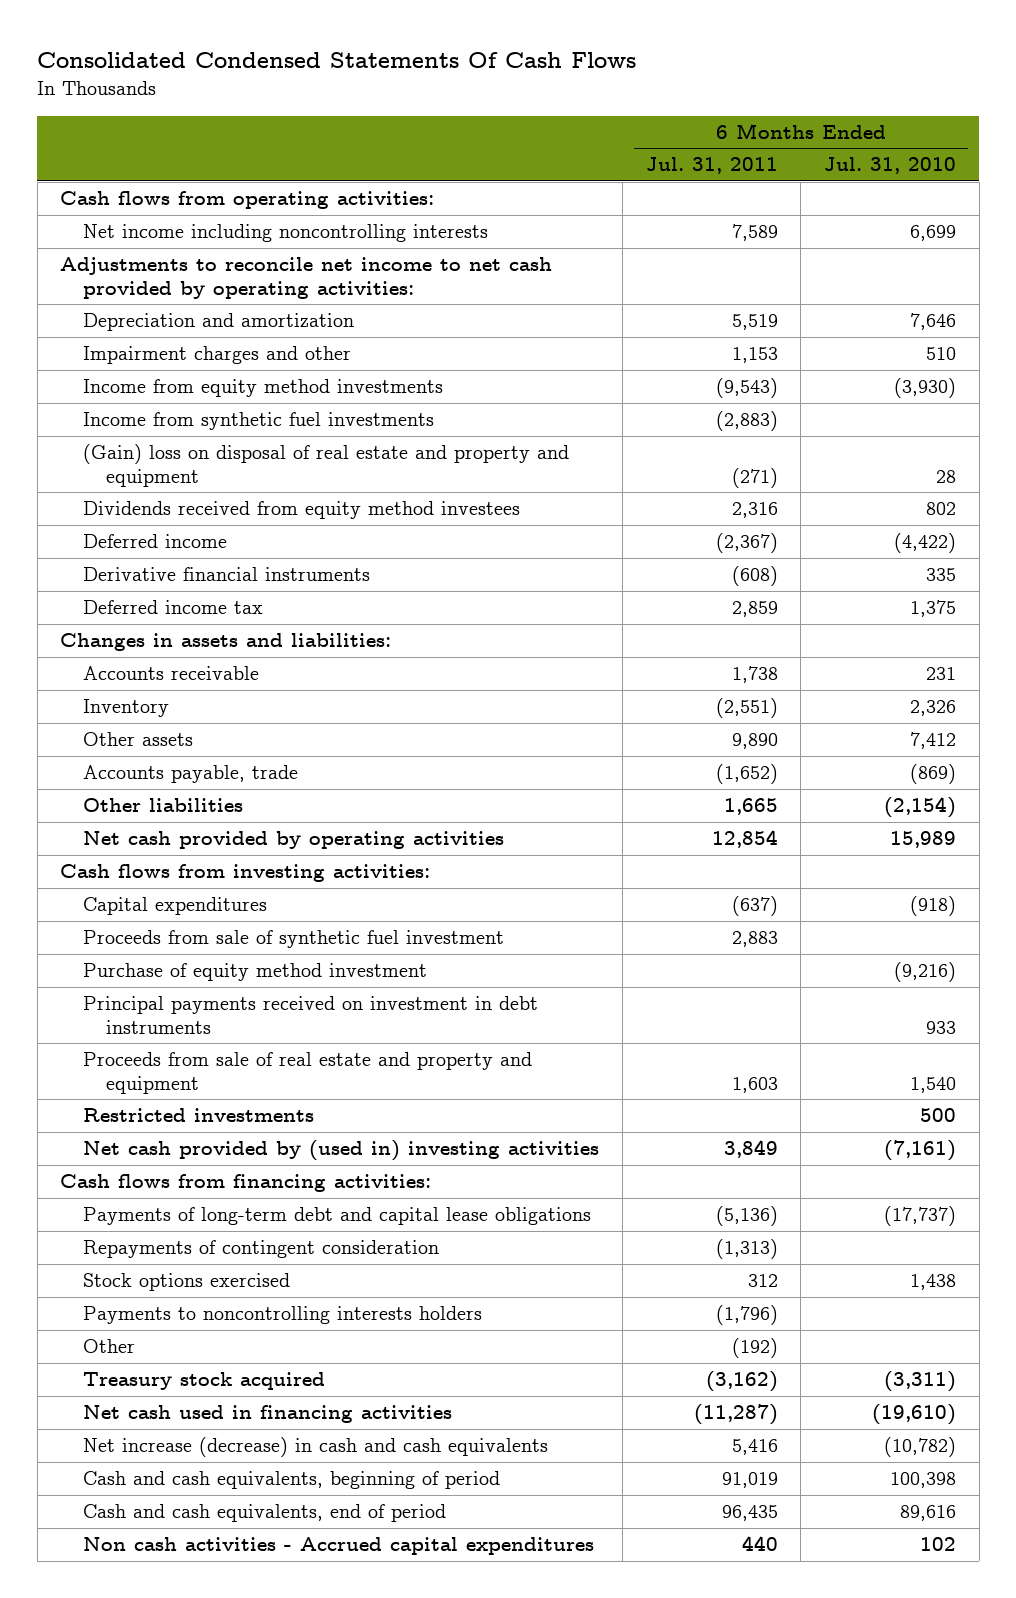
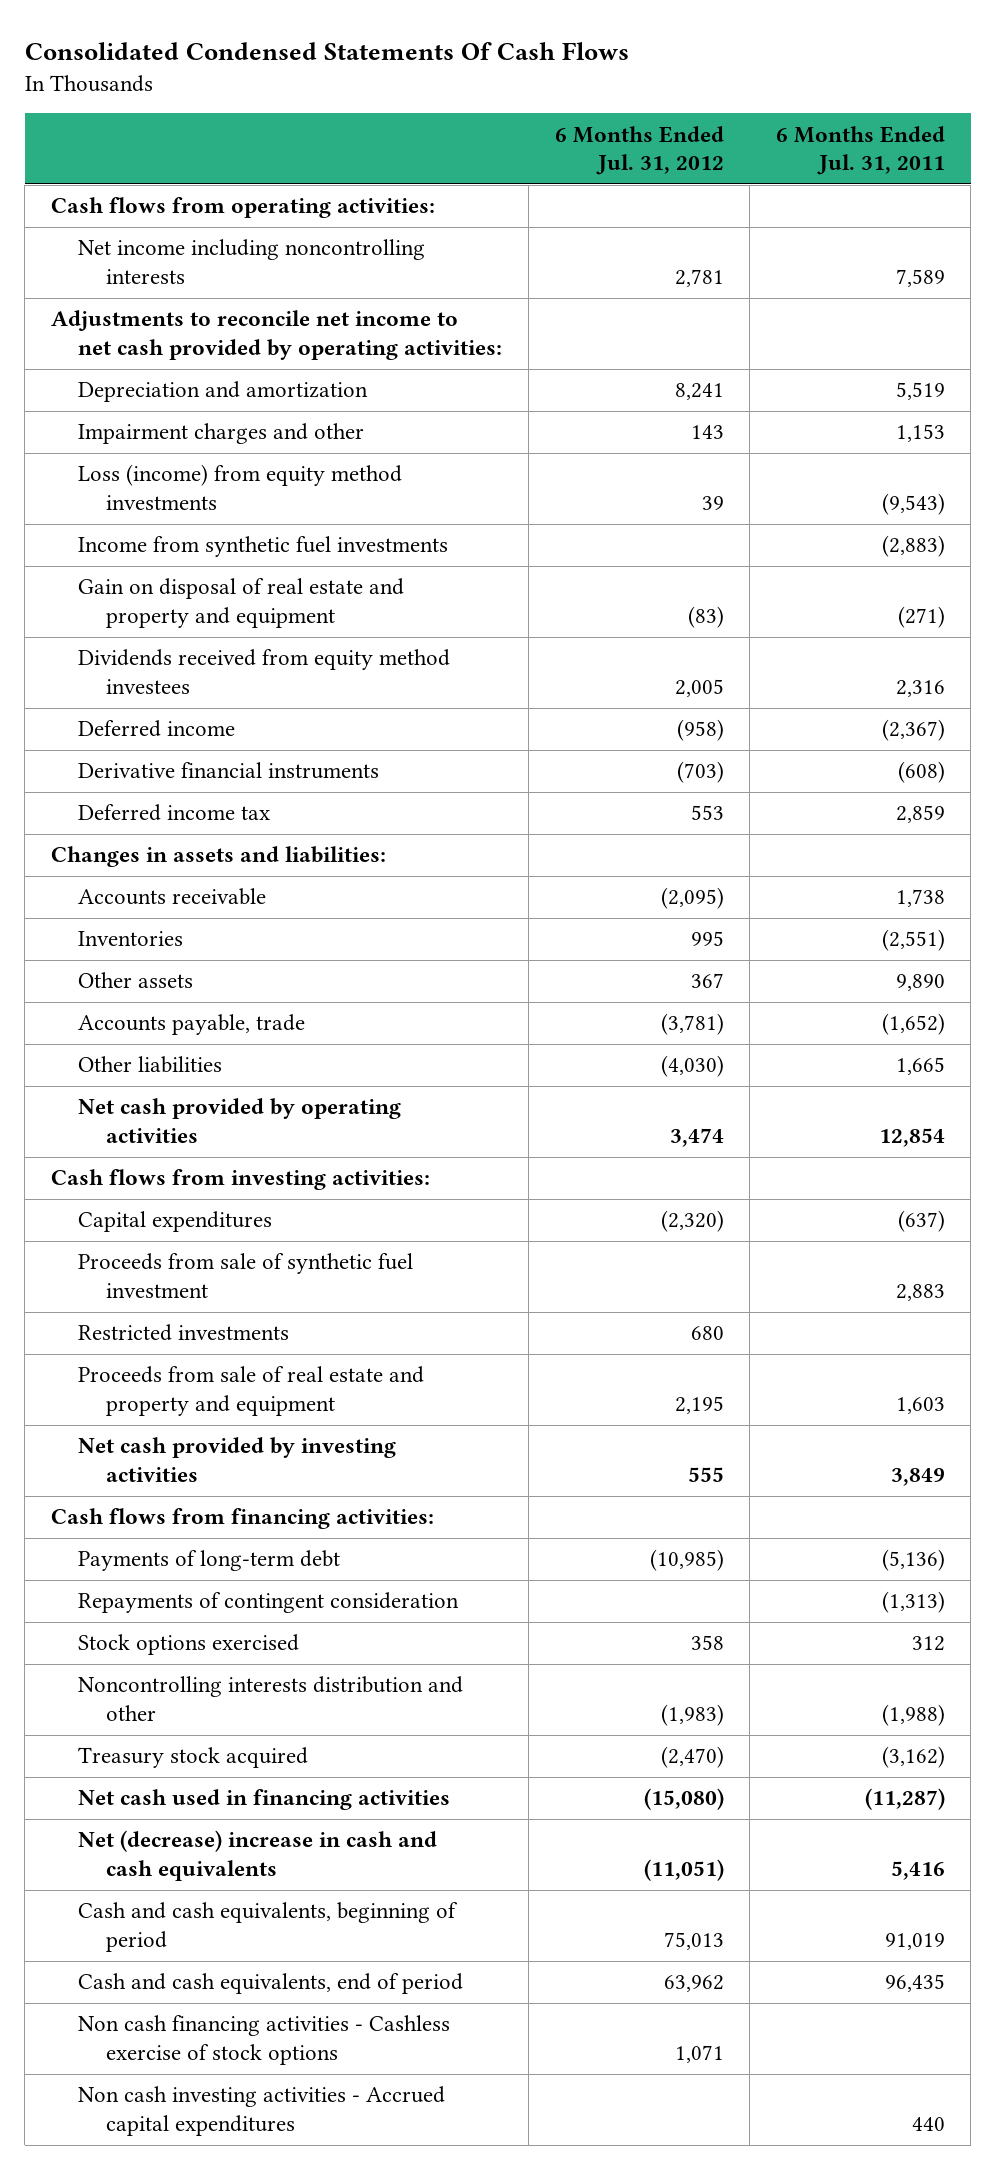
[823,157,956,175] Jul. 31, 2010 -> none
none -> [554,125,724,176] 6 Months Ended Jul. 31, 2012
[83,379,444,398] Income from equity method investments -> [78,464,403,510] Loss (income) from equity method investments
[83,444,570,488] (Gain) loss on disposal of real estate and property and equipment -> [78,578,405,628] Gain on disposal of real estate and property and equipment
[83,699,170,718] Inventory -> [78,931,184,947] Inventories
[83,963,428,982] Purchase of equity method investment -> none
[83,996,539,1035] Principal payments received on investment in debt instruments -> none
[83,1052,533,1095] Proceeds from sale of real estate and property and equipment -> [78,1366,425,1416] Proceeds from sale of real estate and property and equipment
[83,1140,600,1162] Net cash provided by (used in) investing activities -> [78,1437,397,1482] Net cash provided by investing activities
[83,1207,592,1226] Payments of long-term debt and capital lease obligations -> [78,1550,341,1572] Payments of long-term debt
[83,1306,483,1325] Payments to noncontrolling interests holders -> none
[83,1339,136,1354] Other -> none
none -> [78,1676,464,1721] Noncontrolling interests distribution and other
[83,1437,549,1458] Net increase (decrease) in cash and cash equivalents -> [78,1830,438,1881] Net (decrease) increase in cash and cash equivalents
none -> [78,2015,451,2065] Non cash financing activities - Cashless exercise of stock options
[83,1537,595,1556] Non cash activities - Accrued capital expenditures -> [78,2086,446,2136] Non cash investing activities - Accrued capital expenditures

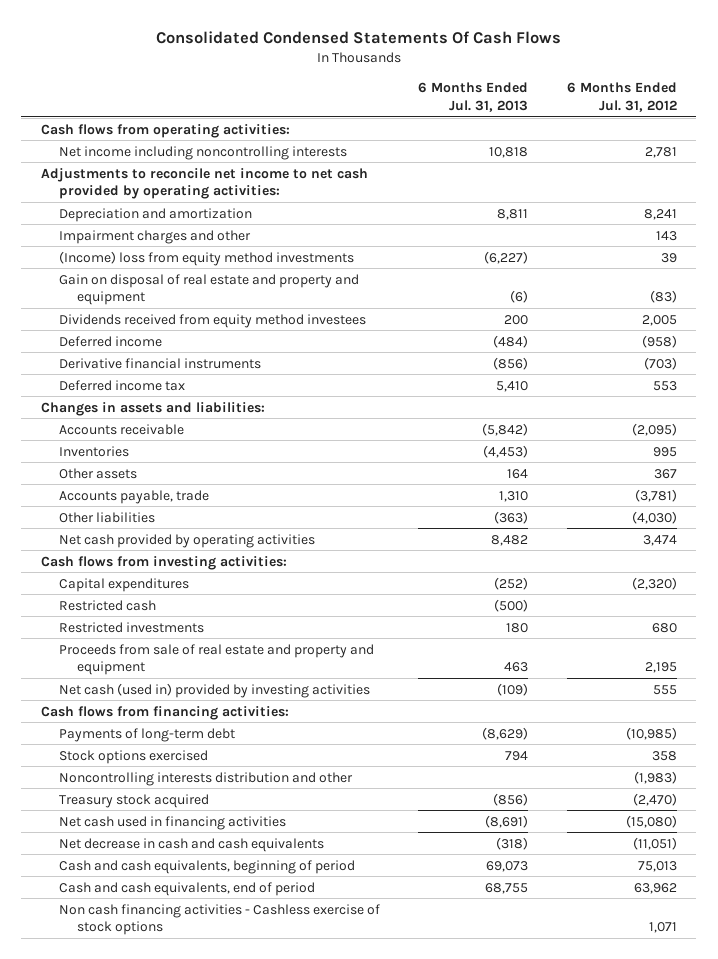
[775,125,945,176] 6 Months Ended Jul. 31, 2011 -> none
none -> [418,82,529,113] 6 Months Ended Jul. 31, 2013
[78,536,449,558] Income from synthetic fuel investments -> none
[78,464,403,510] Loss (income) from equity method investments -> [58,250,354,266] (Income) loss from equity method investments
[78,1253,414,1298] Proceeds from sale of synthetic fuel investment -> none
none -> [58,599,156,611] Restricted cash
[78,1437,397,1482] Net cash provided by investing activities -> [58,682,370,698] Net cash (used in) provided by investing activities
[78,1592,460,1614] Repayments of contingent consideration -> none
[78,1830,438,1881] Net (decrease) increase in cash and cash equivalents -> [58,837,324,852] Net decrease in cash and cash equivalents
[78,2086,446,2136] Non cash investing activities - Accrued capital expenditures -> none

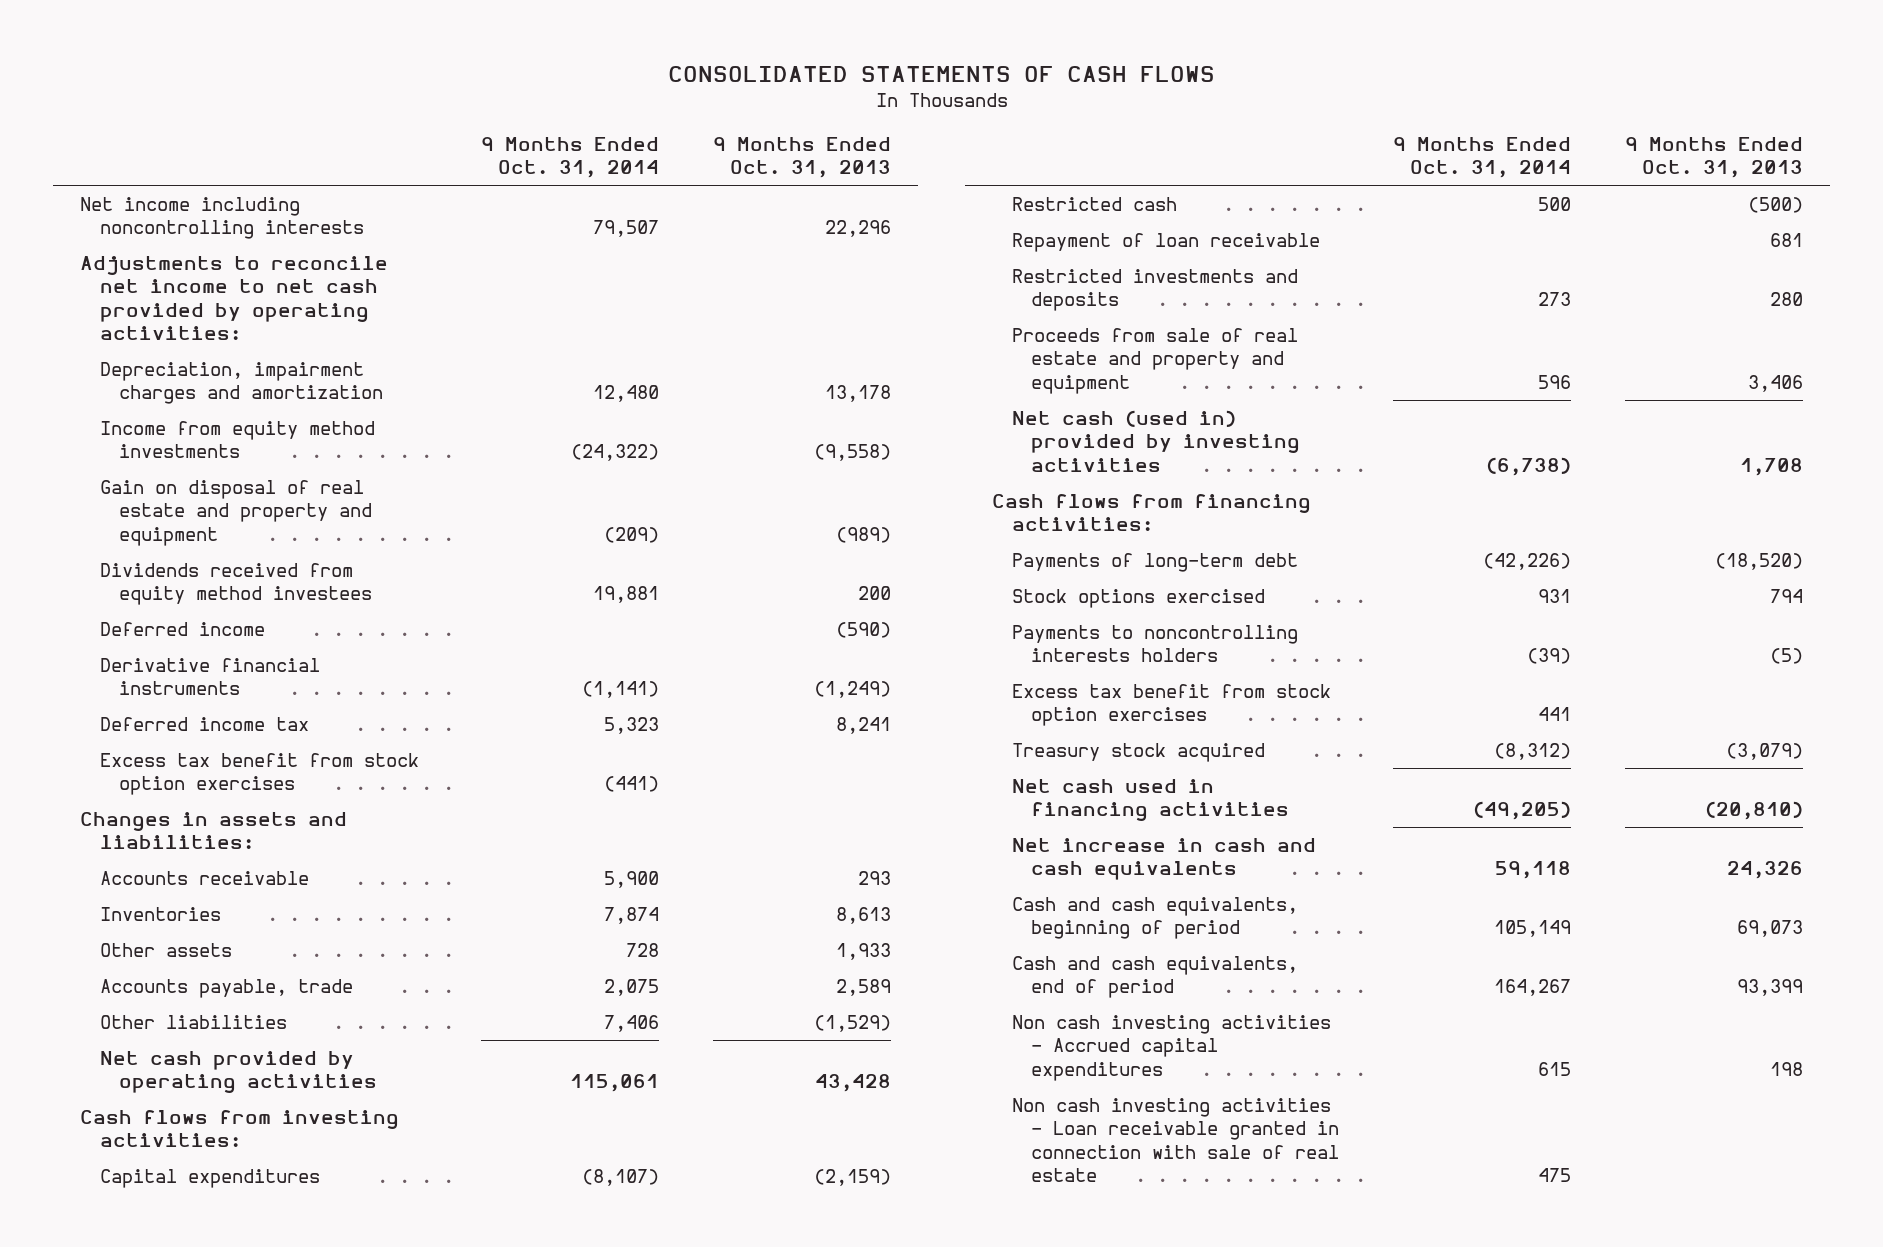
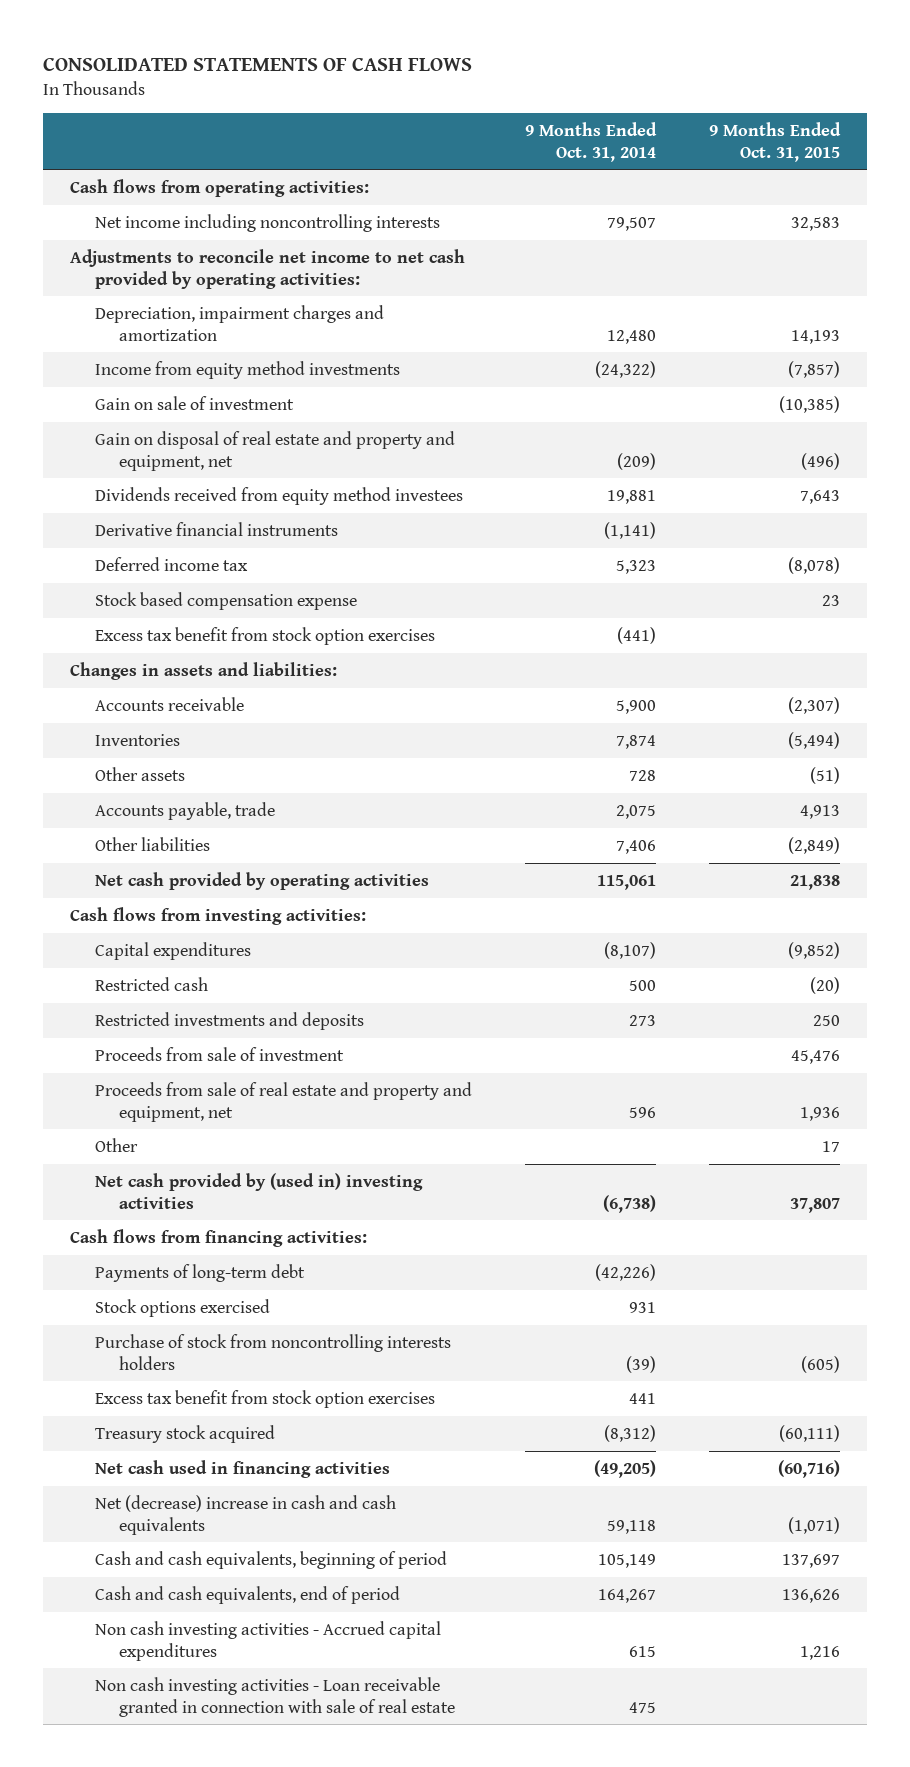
[713,136,892,179] 9 Months Ended Oct. 31, 2013 -> none
none -> [709,121,842,162] 9 Months Ended Oct. 31, 2015
none -> [69,178,369,197] Cash flows from operating activities:
none -> [94,395,294,410] Gain on sale of investment
[99,480,373,546] Gain on disposal of real estate and property and equipment -> [94,430,455,471] Gain on disposal of real estate and property and equipment, net
[99,622,265,637] Deferred income -> none
none -> [94,591,357,610] Stock based compensation expense
[1011,233,1320,253] Repayment of loan receivable -> none
none -> [94,1046,344,1061] Proceeds from sale of investment
[1011,328,1298,394] Proceeds from sale of real estate and property and equipment -> [94,1081,472,1122] Proceeds from sale of real estate and property and equipment, net
none -> [94,1137,138,1152] Other
[1011,410,1301,472] Net cash (used in) provided by investing activities -> [94,1172,423,1209] Net cash provided by (used in) investing activities
[1011,625,1298,663] Payments to noncontrolling interests holders -> [94,1333,451,1370] Purchase of stock from noncontrolling interests holders
[1011,838,1316,881] Net increase in cash and cash equivalents -> [94,1494,396,1535] Net (decrease) increase in cash and cash equivalents

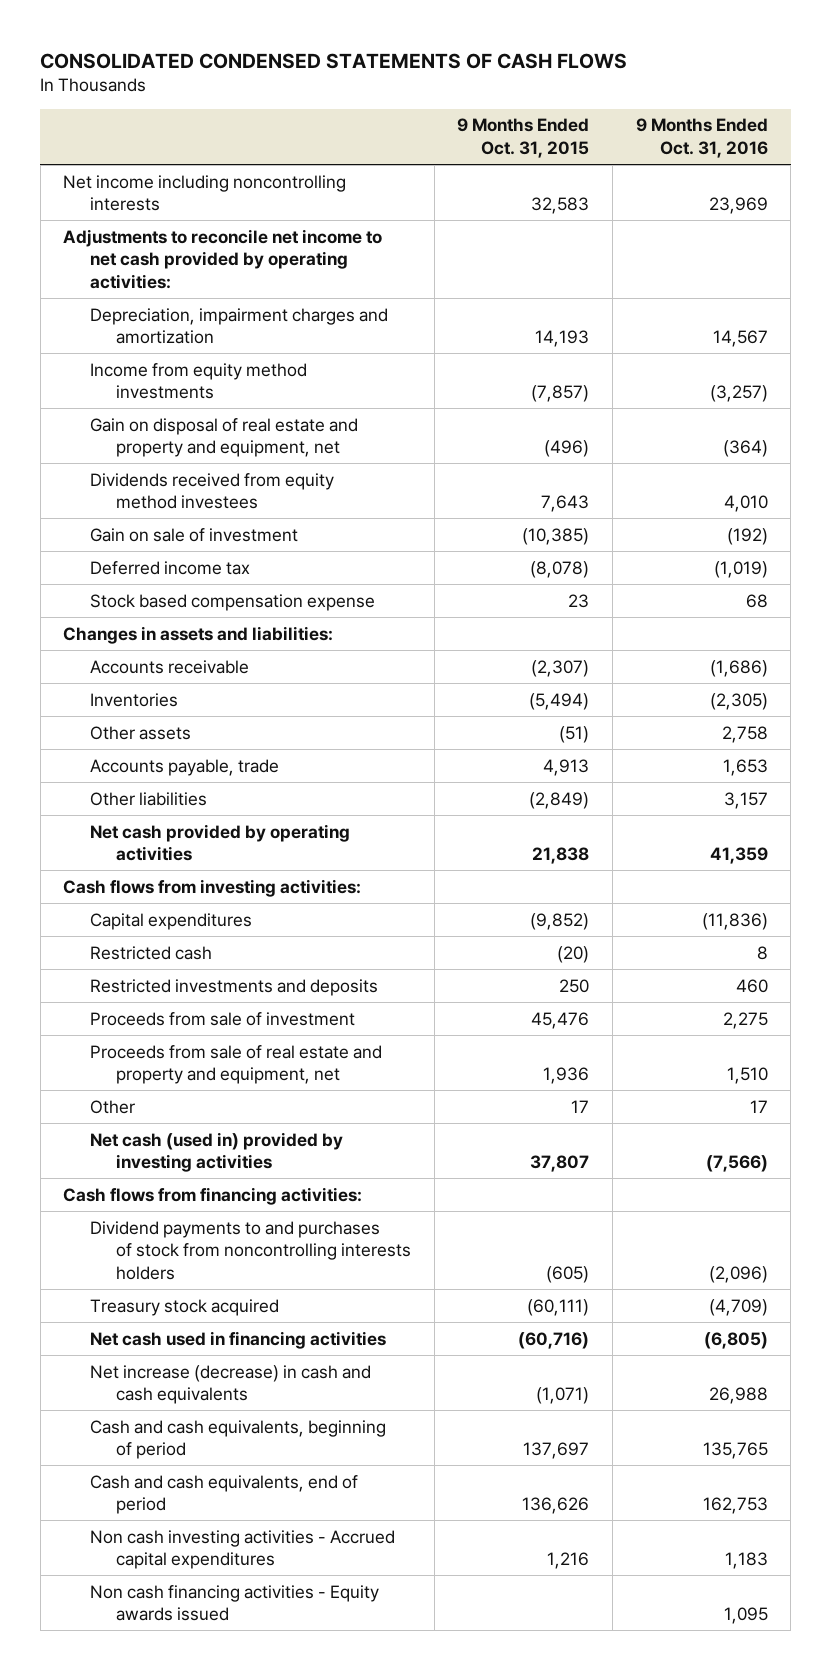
[43,57,473,71] CONSOLIDATED STATEMENTS OF CASH FLOWS -> [40,52,628,69] CONSOLIDATED CONDENSED STATEMENTS OF CASH FLOWS
[524,121,657,162] 9 Months Ended Oct. 31, 2014 -> none
none -> [635,118,768,159] 9 Months Ended Oct. 31, 2016
[69,178,369,197] Cash flows from operating activities: -> none
[94,521,338,536] Derivative financial instruments -> none
[94,395,294,410] Gain on sale of investment -> [89,527,298,542] Gain on sale of investment
[94,626,435,645] Excess tax benefit from stock option exercises -> none
[94,1172,423,1209] Net cash provided by (used in) investing activities -> [89,1131,343,1173] Net cash (used in) provided by investing activities
[94,1263,305,1282] Payments of long-term debt -> none
[94,1298,270,1317] Stock options exercised -> none
[94,1389,435,1408] Excess tax benefit from stock option exercises -> none
[94,1333,451,1370] Purchase of stock from noncontrolling interests holders -> [89,1220,412,1280] Dividend payments to and purchases of stock from noncontrolling interests holders
[94,1494,396,1535] Net (decrease) increase in cash and cash equivalents -> [89,1364,371,1405] Net increase (decrease) in cash and cash equivalents
[94,1676,456,1717] Non cash investing activities - Loan receivable granted in connection with sale of real estate -> none
none -> [89,1584,379,1622] Non cash financing activities - Equity awards issued

